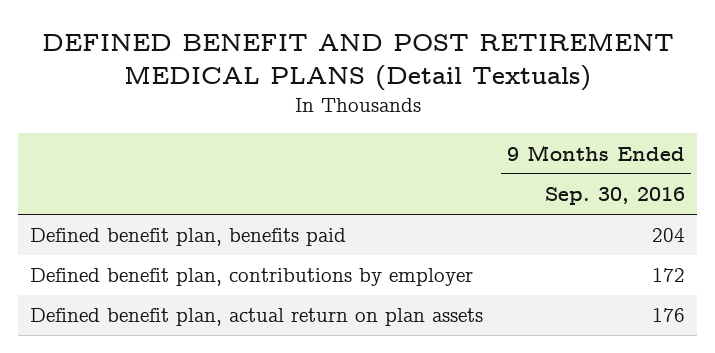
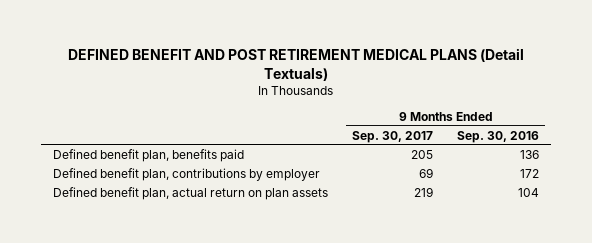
none -> [352,130,434,143] Sep. 30, 2017
[652,228,686,243] 204 -> [520,149,540,159] 136
[652,308,686,323] 176 -> [518,187,540,197] 104

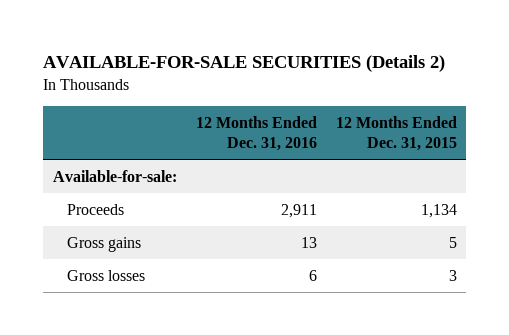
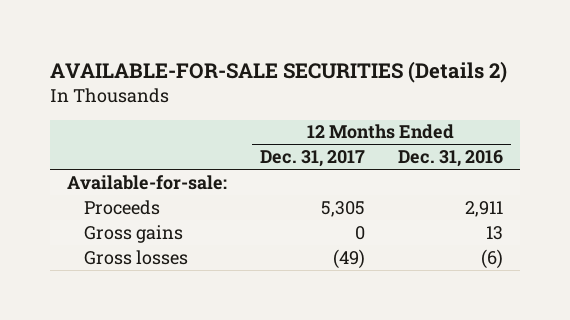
[335,115,457,151] 12 Months Ended Dec. 31, 2015 -> none
none -> [259,150,365,168] Dec. 31, 2017
[308,269,317,281] 6 -> [481,248,504,269] (6)

